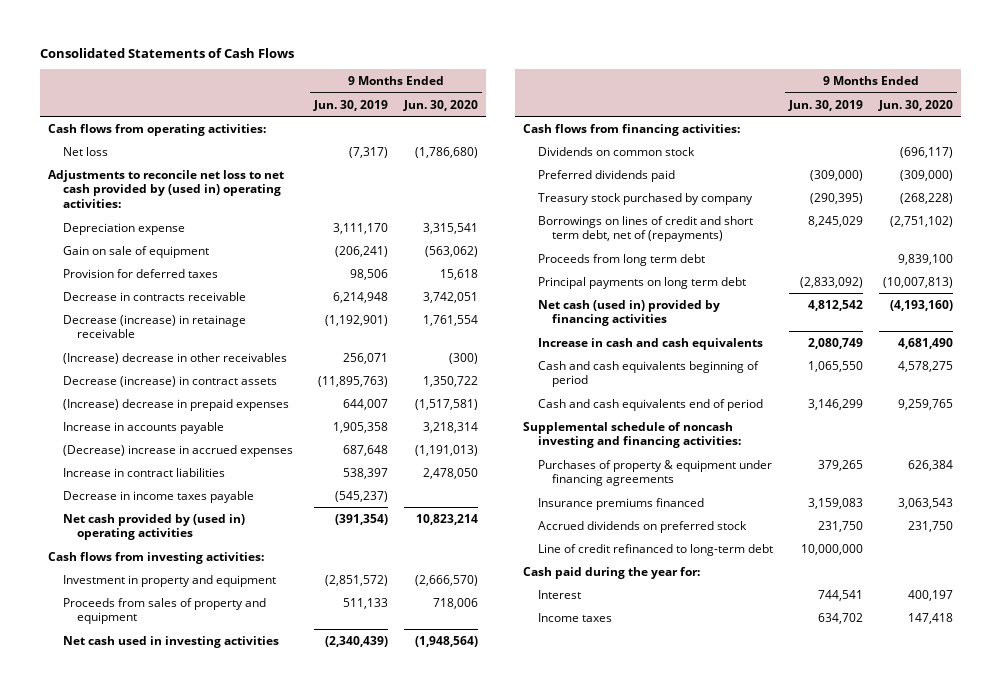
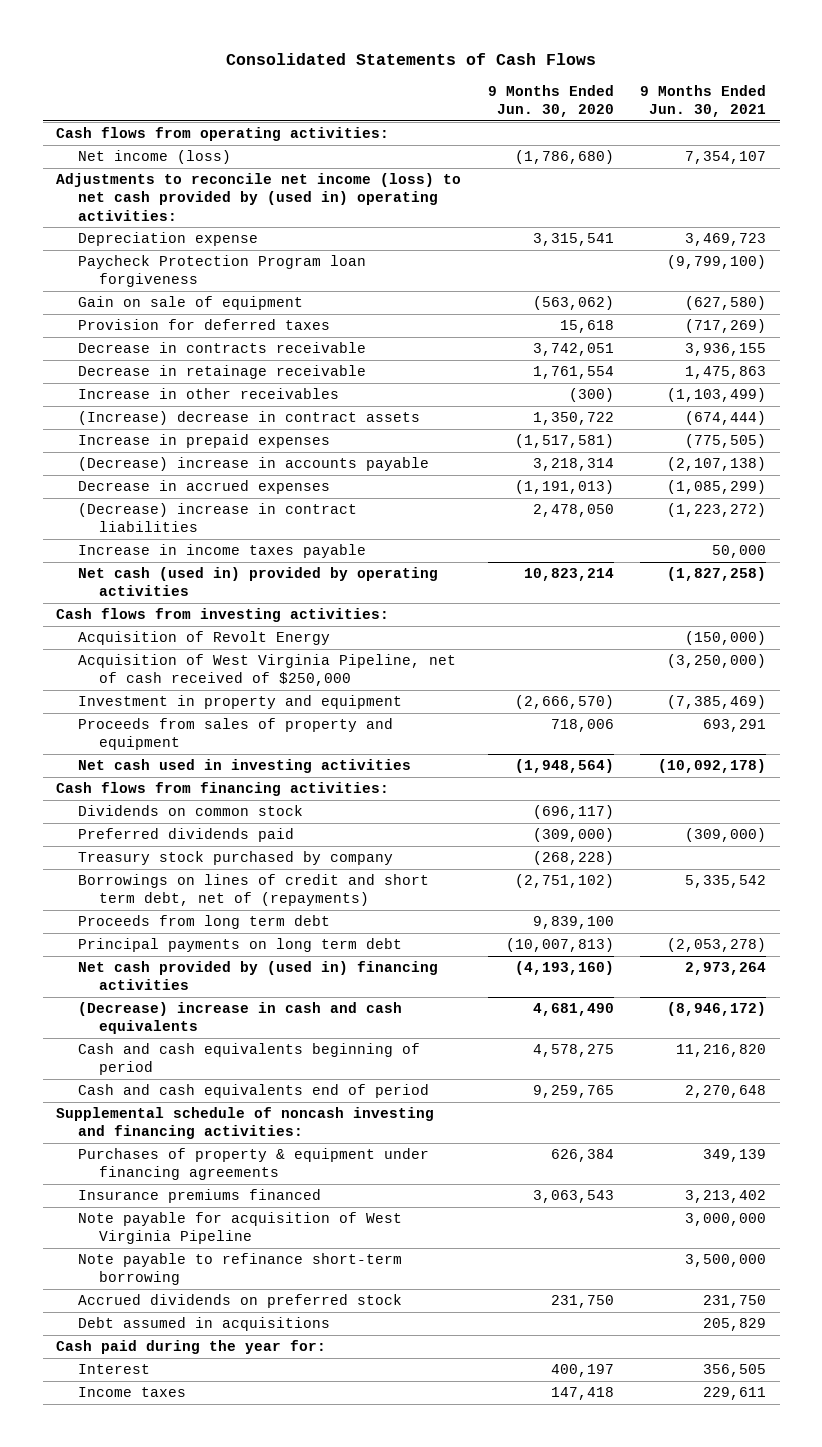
[313,99,389,111] Jun. 30, 2019 -> none
none -> [640,84,767,118] 9 Months Ended Jun. 30, 2021
[62,146,108,156] Net loss -> [77,150,231,165] Net income (loss)
[48,169,285,208] Adjustments to reconcile net loss to net cash provided by (used in) operating activities: -> [56,173,462,221] Adjustments to reconcile net income (loss) to net cash provided by (used in) operating activities:
none -> [77,255,366,288] Paycheck Protection Program loan forgiveness
[62,314,246,339] Decrease (increase) in retainage receivable -> [77,365,366,380] Decrease in retainage receivable
[62,352,287,364] (Increase) decrease in other receivables -> [77,388,339,400] Increase in other receivables
[62,375,277,387] Decrease (increase) in contract assets -> [77,411,420,426] (Increase) decrease in contract assets
[62,398,289,411] (Increase) decrease in prepaid expenses -> [77,434,330,449] Increase in prepaid expenses
[62,421,224,434] Increase in accounts payable -> [77,457,429,472] (Decrease) increase in accounts payable
[62,444,293,457] (Decrease) increase in accrued expenses -> [77,480,330,495] Decrease in accrued expenses
[62,467,225,477] Increase in contract liabilities -> [77,503,357,533] (Decrease) increase in contract liabilities
[62,490,254,503] Decrease in income taxes payable -> [77,544,366,559] Increase in income taxes payable
[62,513,245,541] Net cash provided by (used in) operating activities -> [77,567,438,597] Net cash (used in) provided by operating activities
none -> [77,631,330,646] Acquisition of Revolt Energy
none -> [77,654,456,687] Acquisition of West Virginia Pipeline, net of cash received of $250,000
[537,299,720,327] Net cash (used in) provided by financing activities -> [77,961,438,991] Net cash provided by (used in) financing activities
[537,337,763,350] Increase in cash and cash equivalents -> [77,1002,402,1035] (Decrease) increase in cash and cash equivalents
none -> [77,1212,402,1245] Note payable for acquisition of West Virginia Pipeline
none -> [77,1253,402,1286] Note payable to refinance short-term borrowing
[537,543,773,556] Line of credit refinanced to long-term debt -> none
none -> [77,1317,330,1332] Debt assumed in acquisitions

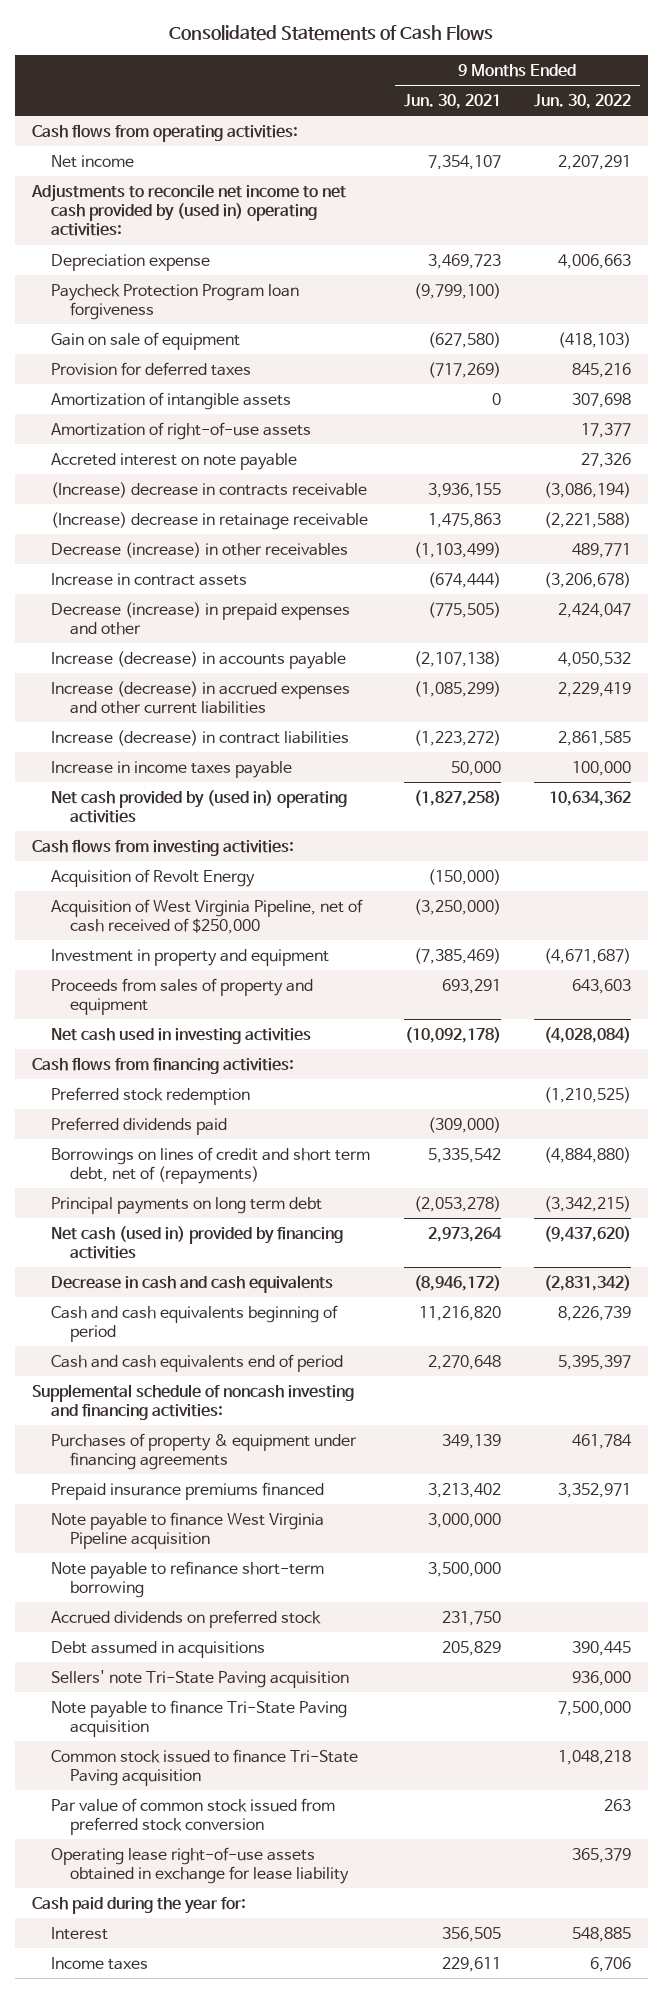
[487,84,614,118] 9 Months Ended Jun. 30, 2020 -> none
none -> [534,93,632,109] Jun. 30, 2022
[77,150,231,165] Net income (loss) -> [50,154,134,168] Net income
[56,173,462,221] Adjustments to reconcile net income (loss) to net cash provided by (used in) operating activities: -> [30,183,346,237] Adjustments to reconcile net income to net cash provided by (used in) operating activities:
none -> [50,391,291,410] Amortization of intangible assets
none -> [50,421,311,440] Amortization of right-of-use assets
none -> [50,452,297,470] Accreted interest on note payable
[77,342,366,354] Decrease in contracts receivable -> [50,481,367,498] (Increase) decrease in contracts receivable
[77,365,366,380] Decrease in retainage receivable -> [50,511,368,530] (Increase) decrease in retainage receivable
[77,388,339,400] Increase in other receivables -> [50,541,348,558] Decrease (increase) in other receivables
[77,411,420,426] (Increase) decrease in contract assets -> [50,572,247,586] Increase in contract assets
[77,434,330,449] Increase in prepaid expenses -> [50,601,350,636] Decrease (increase) in prepaid expenses and other
[77,457,429,472] (Decrease) increase in accounts payable -> [50,650,346,669] Increase (decrease) in accounts payable
[77,480,330,495] Decrease in accrued expenses -> [50,680,350,715] Increase (decrease) in accrued expenses and other current liabilities
[77,503,357,533] (Decrease) increase in contract liabilities -> [50,729,349,746] Increase (decrease) in contract liabilities
[77,567,438,597] Net cash (used in) provided by operating activities -> [50,789,347,824] Net cash provided by (used in) operating activities
[77,805,303,817] Dividends on common stock -> none
none -> [50,1086,250,1105] Preferred stock redemption
[77,851,393,866] Treasury stock purchased by company -> none
[77,915,330,930] Proceeds from long term debt -> none
[77,961,438,991] Net cash provided by (used in) financing activities -> [50,1225,343,1260] Net cash (used in) provided by financing activities
[77,1002,402,1035] (Decrease) increase in cash and cash equivalents -> [50,1274,333,1293] Decrease in cash and cash equivalents
[77,1189,321,1204] Insurance premiums financed -> [50,1481,324,1500] Prepaid insurance premiums financed
[77,1212,402,1245] Note payable for acquisition of West Virginia Pipeline -> [50,1511,324,1550] Note payable to finance West Virginia Pipeline acquisition
none -> [50,1669,349,1688] Sellers' note Tri-State Paving acquisition
none -> [50,1699,347,1738] Note payable to finance Tri-State Paving acquisition
none -> [50,1748,358,1787] Common stock issued to finance Tri-State Paving acquisition
none -> [50,1797,335,1836] Par value of common stock issued from preferred stock conversion
none -> [50,1846,349,1885] Operating lease right-of-use assets obtained in exchange for lease liability

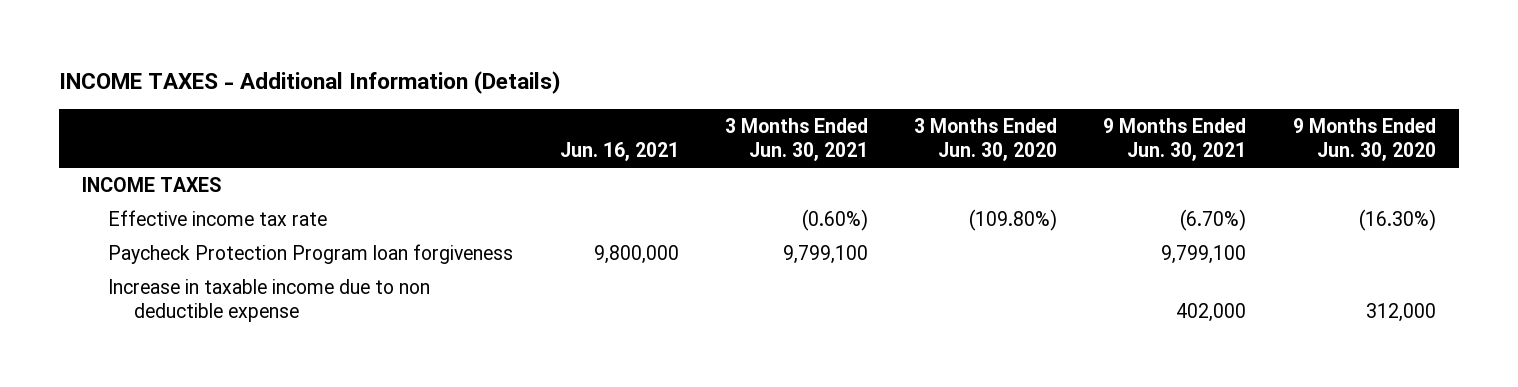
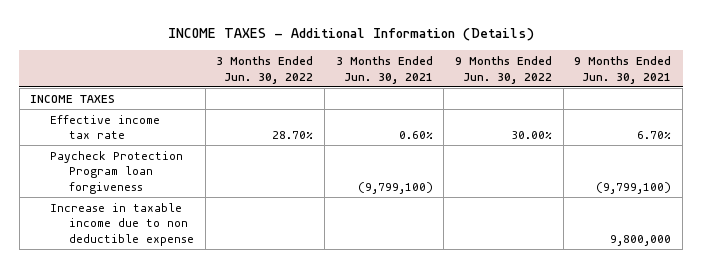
[559,141,679,161] Jun. 16, 2021 -> none
[914,118,1058,161] 3 Months Ended Jun. 30, 2020 -> none
[1292,118,1436,161] 9 Months Ended Jun. 30, 2020 -> none
none -> [216,56,314,84] 3 Months Ended Jun. 30, 2022
none -> [455,56,553,84] 9 Months Ended Jun. 30, 2022
[801,209,868,232] (0.60%) -> [398,131,433,140] 0.60%
[1180,209,1247,232] (6.70%) -> [637,131,672,140] 6.70%
[782,245,868,265] 9,799,100 -> [357,181,433,194] (9,799,100)
[1161,245,1247,265] 9,799,100 -> [596,181,672,194] (9,799,100)
[1176,302,1247,322] 402,000 -> [610,234,672,246] 9,800,000

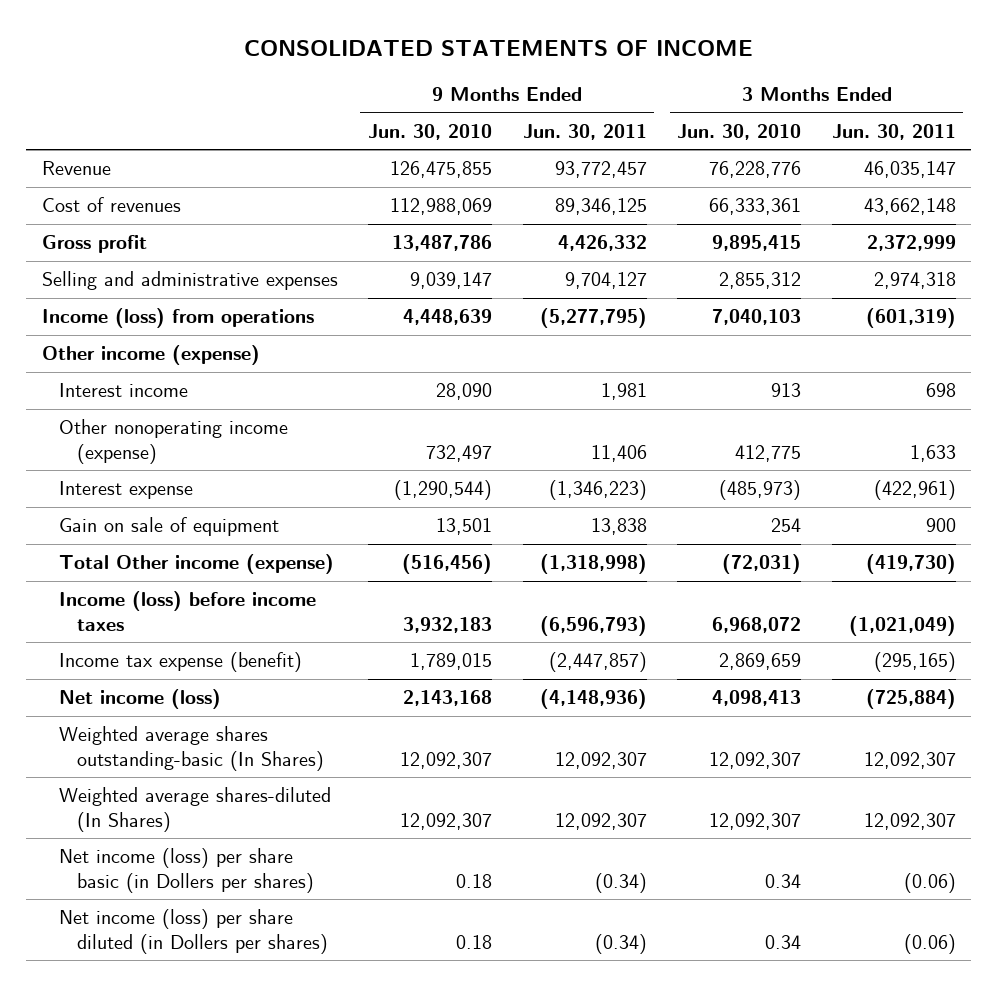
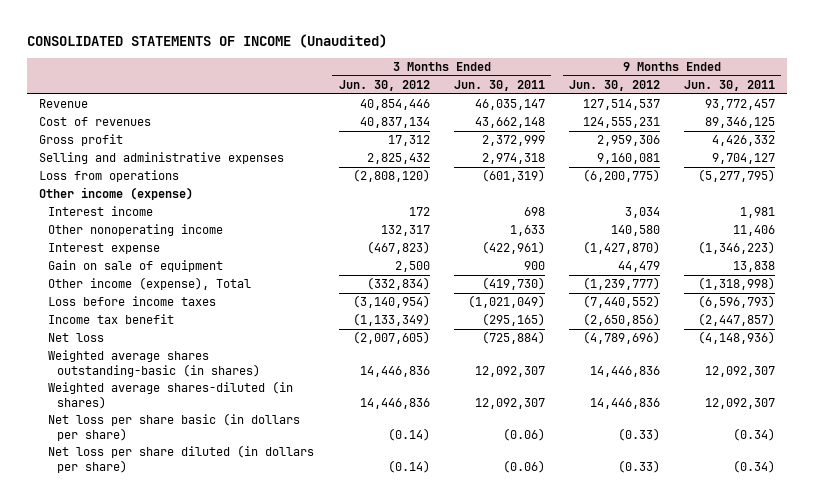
[243,40,753,57] CONSOLIDATED STATEMENTS OF INCOME -> [27,33,388,48] CONSOLIDATED STATEMENTS OF INCOME (Unaudited)
[368,123,493,140] Jun. 30, 2010 -> none
[677,123,802,140] Jun. 30, 2010 -> none
none -> [338,80,430,92] Jun. 30, 2012
none -> [569,80,661,92] Jun. 30, 2012
[41,308,314,329] Income (loss) from operations -> [39,170,180,183] Loss from operations
[59,419,289,464] Other nonoperating income (expense) -> [48,224,224,237] Other nonoperating income
[59,554,335,575] Total Other income (expense) -> [48,277,252,291] Other income (expense), Total
[59,591,317,631] Income (loss) before income taxes -> [48,296,217,307] Loss before income taxes
[59,652,303,673] Income tax expense (benefit) -> [48,314,175,325] Income tax benefit
[59,689,222,710] Net income (loss) -> [48,333,105,343] Net loss
[59,726,324,771] Weighted average shares outstanding-basic (In Shares) -> [48,350,261,377] Weighted average shares outstanding-basic (in shares)
[59,787,332,832] Weighted average shares-diluted (In Shares) -> [48,381,294,409] Weighted average shares-diluted (in shares)
[59,848,314,893] Net income (loss) per share basic (in Dollers per shares) -> [48,413,301,441] Net loss per share basic (in dollars per share)
[59,909,328,954] Net income (loss) per share diluted (in Dollers per shares) -> [48,445,315,473] Net loss per share diluted (in dollars per share)

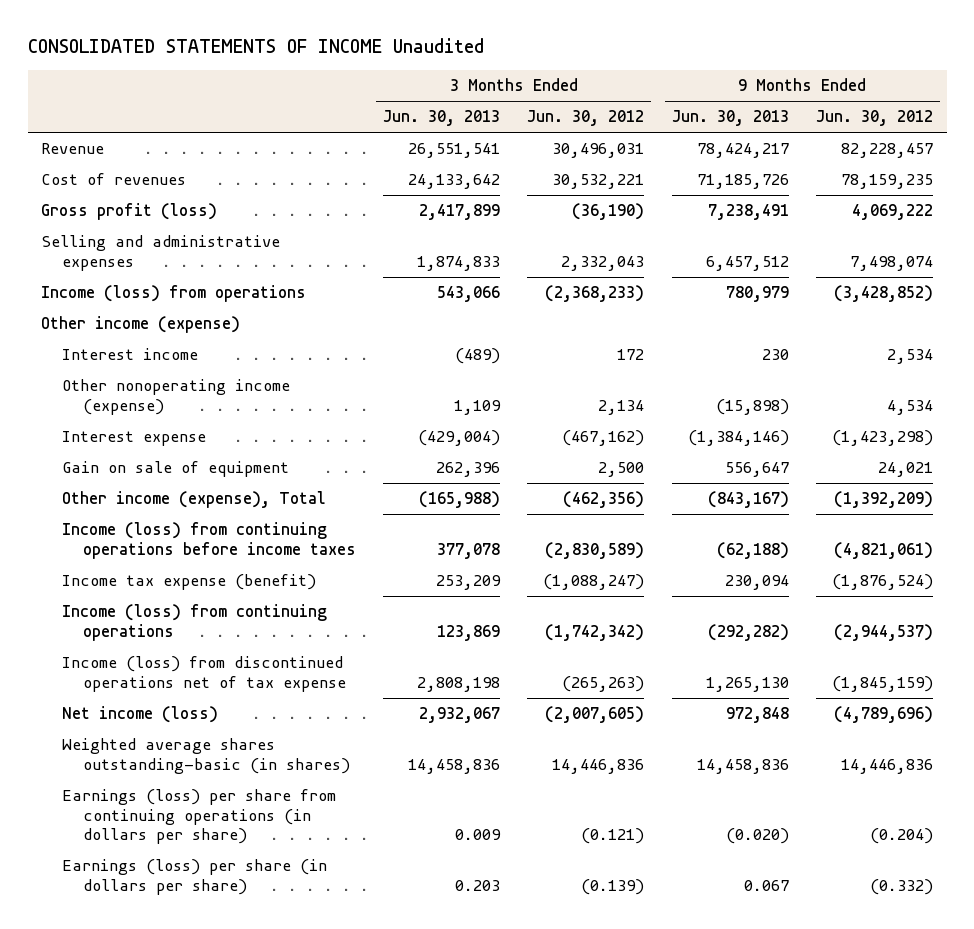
[27,33,388,48] CONSOLIDATED STATEMENTS OF INCOME (Unaudited) -> [27,38,484,54] CONSOLIDATED STATEMENTS OF INCOME Unaudited
[453,80,545,92] Jun. 30, 2011 -> none
[684,80,776,92] Jun. 30, 2011 -> none
none -> [382,110,500,127] Jun. 30, 2013
none -> [671,110,789,127] Jun. 30, 2013
[359,99,430,111] 40,854,446 -> [552,143,645,159] 30,496,031
[583,99,661,111] 127,514,537 -> [841,143,934,159] 82,228,457
[359,117,430,129] 40,837,134 -> [552,174,645,190] 30,532,221
[583,117,661,129] 124,555,231 -> [841,174,934,190] 78,159,235
[39,134,124,147] Gross profit -> [41,203,218,221] Gross profit (loss)
[387,135,430,147] 17,312 -> [572,203,645,221] (36,190)
[597,135,661,147] 2,959,306 -> [852,204,934,221] 4,069,222
[366,153,430,165] 2,825,432 -> [561,255,645,271] 2,332,043
[597,153,661,165] 9,160,081 -> [850,255,934,271] 7,498,074
[39,170,180,183] Loss from operations -> [41,285,307,303] Income (loss) from operations
[352,169,430,183] (2,808,120) -> [545,285,645,303] (2,368,233)
[583,169,661,183] (6,200,775) -> [834,285,934,303] (3,428,852)
[625,207,661,219] 3,034 -> [887,349,934,365] 2,534
[48,224,224,237] Other nonoperating income -> [61,379,290,415] Other nonoperating income (expense)
[380,225,430,237] 132,317 -> [598,399,645,415] 2,134
[611,225,661,237] 140,580 -> [887,399,934,415] 4,534
[366,241,430,255] (467,823) -> [562,430,645,447] (467,162)
[583,241,661,255] (1,427,870) -> [832,430,934,447] (1,423,298)
[618,261,661,273] 44,479 -> [878,462,934,478] 24,021
[366,277,430,291] (332,834) -> [563,491,645,509] (462,356)
[583,277,661,291] (1,239,777) -> [834,491,934,509] (1,392,209)
[48,296,217,307] Loss before income taxes -> [61,522,356,559] Income (loss) from continuing operations before income taxes
[352,295,430,309] (3,140,954) -> [545,541,645,559] (2,830,589)
[583,295,661,309] (7,440,552) -> [834,541,934,559] (4,821,061)
[48,314,175,325] Income tax benefit -> [61,574,316,591] Income tax expense (benefit)
[352,313,430,327] (1,133,349) -> [543,574,645,591] (1,088,247)
[583,313,661,327] (2,650,856) -> [832,574,934,591] (1,876,524)
none -> [61,604,327,641] Income (loss) from continuing operations
none -> [61,656,346,692] Income (loss) from discontinued operations net of tax expense
[48,333,105,343] Net loss -> [61,706,218,724] Net income (loss)
[48,381,294,409] Weighted average shares-diluted (in shares) -> none
[48,445,315,473] Net loss per share diluted (in dollars per share) -> none
none -> [61,789,336,845] Earnings (loss) per share from continuing operations (in dollars per share)
[48,413,301,441] Net loss per share basic (in dollars per share) -> [61,859,327,895] Earnings (loss) per share (in dollars per share)
[387,427,430,441] (0.14) -> [581,878,645,895] (0.139)
[618,427,661,441] (0.33) -> [870,878,934,895] (0.332)

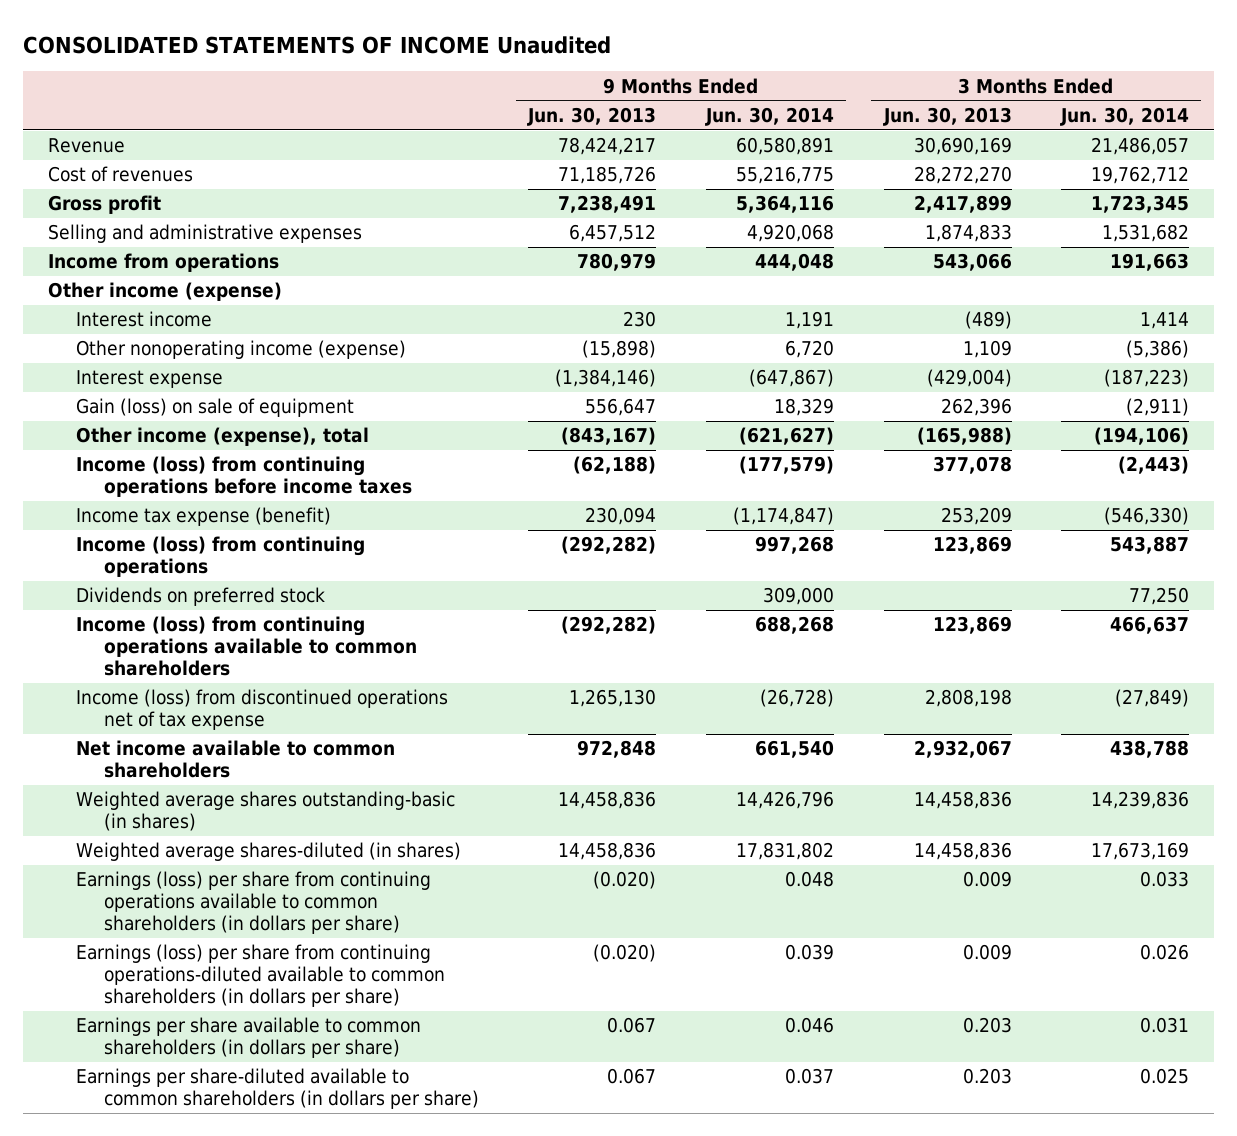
[527,110,645,127] Jun. 30, 2012 -> none
[816,110,934,127] Jun. 30, 2012 -> none
none -> [705,106,835,126] Jun. 30, 2014
none -> [1060,106,1190,126] Jun. 30, 2014
[407,143,500,159] 26,551,541 -> [913,137,1012,156] 30,690,169
[407,174,500,190] 24,133,642 -> [913,166,1012,185] 28,272,270
[41,203,218,221] Gross profit (loss) -> [48,195,162,215] Gross profit
[41,285,307,303] Income (loss) from operations -> [48,253,280,273] Income from operations
[61,461,289,478] Gain on sale of equipment -> [76,398,355,418] Gain (loss) on sale of equipment
[61,491,326,509] Other income (expense), Total -> [76,427,370,447] Other income (expense), total
none -> [76,587,326,607] Dividends on preferred stock
none -> [76,616,417,677] Income (loss) from continuing operations available to common shareholders
[61,706,218,724] Net income (loss) -> [76,740,396,779] Net income available to common shareholders
none -> [76,842,462,862] Weighted average shares-diluted (in shares)
[61,789,336,845] Earnings (loss) per share from continuing operations (in dollars per share) -> [76,871,432,935] Earnings (loss) per share from continuing operations available to common shareholders (in dollars per share)
none -> [76,944,445,1008] Earnings (loss) per share from continuing operations-diluted available to common shareholders (in dollars per share)
[61,859,327,895] Earnings (loss) per share (in dollars per share) -> [76,1017,422,1059] Earnings per share available to common shareholders (in dollars per share)
none -> [76,1068,479,1110] Earnings per share-diluted available to common shareholders (in dollars per share)

